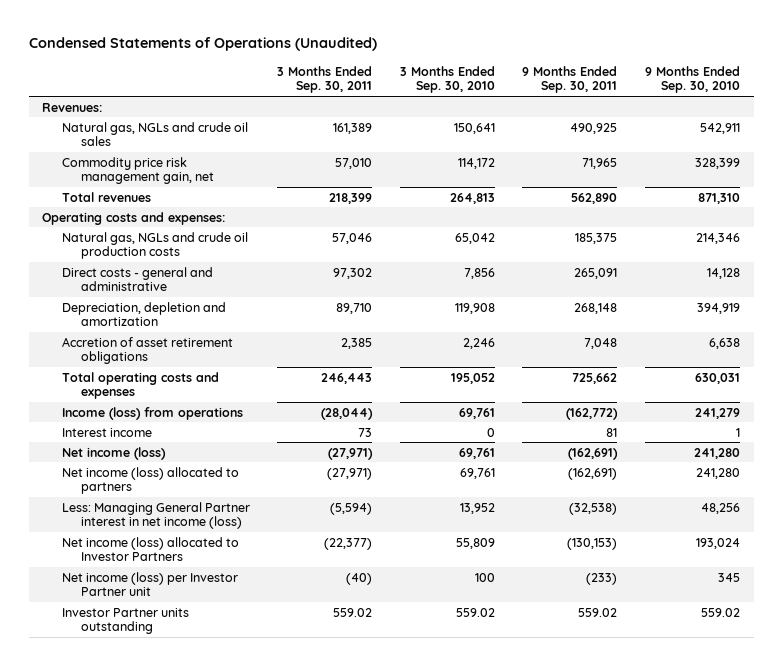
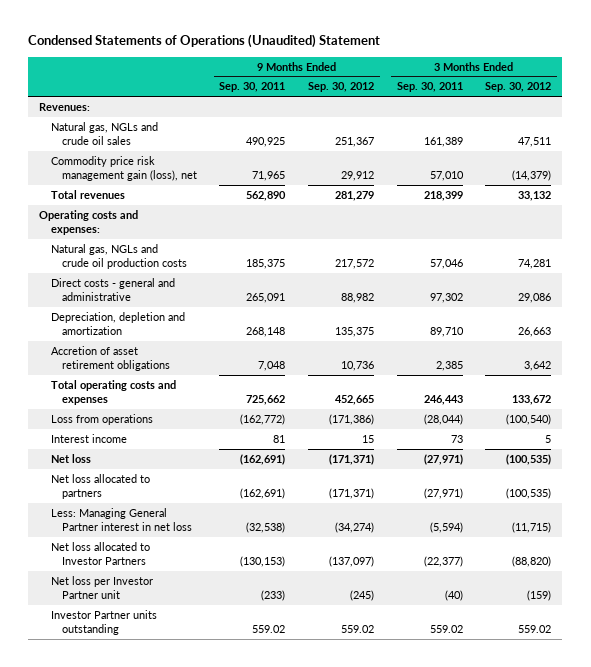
[28,37,377,52] Condensed Statements of Operations (Unaudited) -> [28,34,381,49] Condensed Statements of Operations (Unaudited) Statement
[399,65,495,94] 3 Months Ended Sep. 30, 2010 -> none
[645,65,741,94] 9 Months Ended Sep. 30, 2010 -> none
none -> [307,82,374,93] Sep. 30, 2012
none -> [485,82,552,93] Sep. 30, 2012
[61,156,215,185] Commodity price risk management gain, net -> [50,155,197,182] Commodity price risk management gain (loss), net
[61,406,243,420] Income (loss) from operations -> [50,413,153,425] Loss from operations
[61,446,166,460] Net income (loss) -> [50,453,91,463] Net loss
[61,466,239,495] Net income (loss) allocated to partners -> [50,473,150,500] Net loss allocated to partners
[61,501,250,530] Less: Managing General Partner interest in net income (loss) -> [50,507,192,532] Less: Managing General Partner interest in net loss
[61,536,239,562] Net income (loss) allocated to Investor Partners -> [50,541,150,566] Net loss allocated to Investor Partners
[61,571,238,597] Net income (loss) per Investor Partner unit -> [50,575,153,600] Net loss per Investor Partner unit

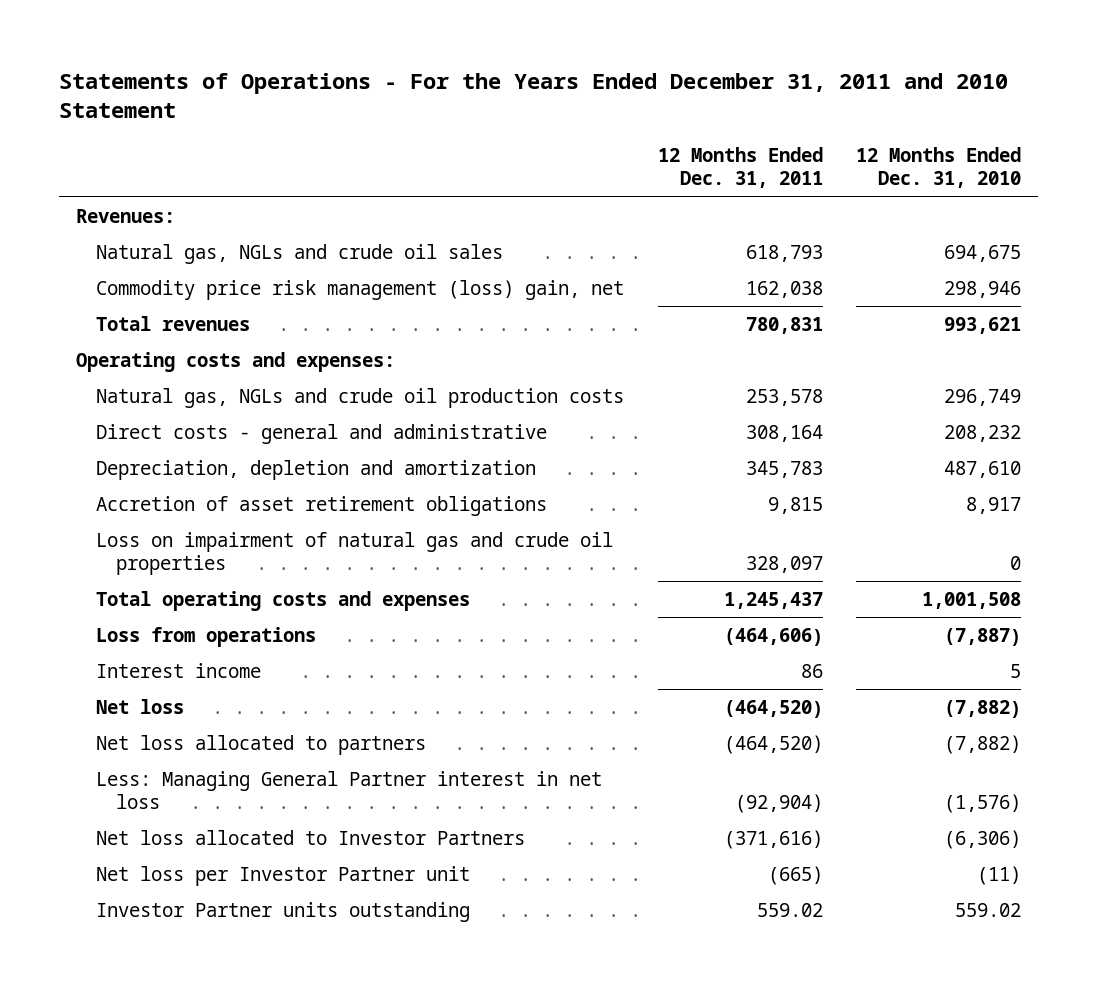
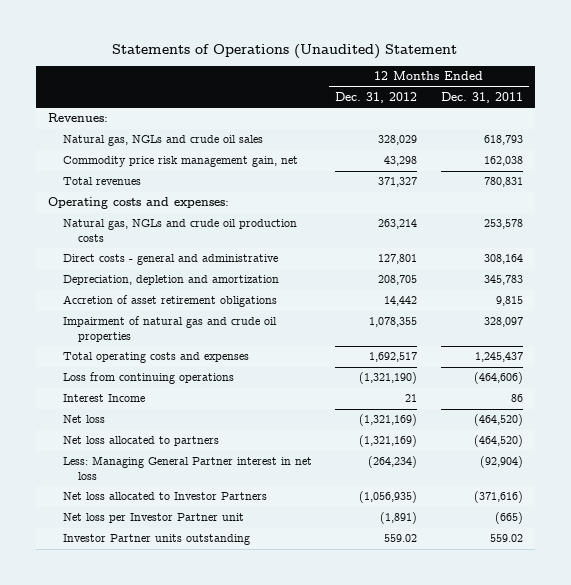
[59,72,1009,119] Statements of Operations - For the Years Ended December 31, 2011 and 2010 Statement -> [112,44,458,60] Statements of Operations (Unaudited) Statement
[856,147,1022,189] 12 Months Ended Dec. 31, 2010 -> none
none -> [335,91,418,103] Dec. 31, 2012
[95,279,624,300] Commodity price risk management (loss) gain, net -> [62,156,298,168] Commodity price risk management gain, net
[95,531,613,576] Loss on impairment of natural gas and crude oil properties -> [62,316,277,343] Impairment of natural gas and crude oil properties
[95,626,316,647] Loss from operations -> [62,372,234,385] Loss from continuing operations
[95,662,261,678] Interest income -> [62,394,145,403] Interest Income

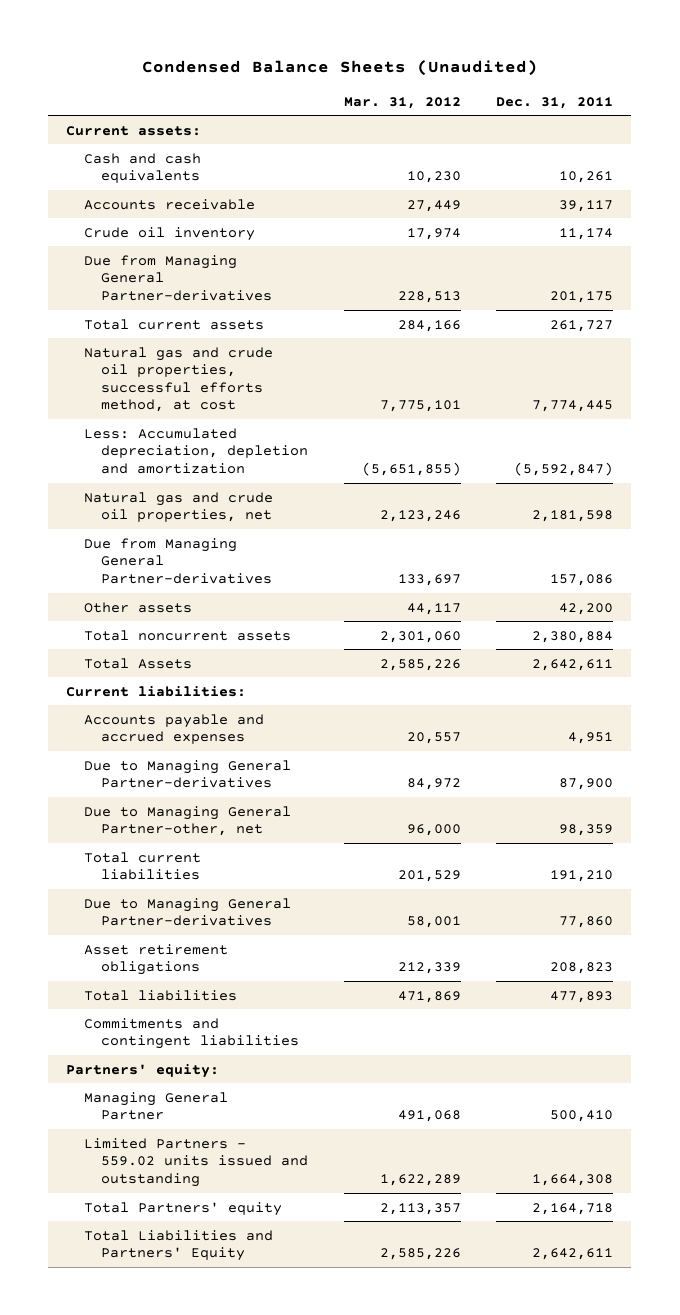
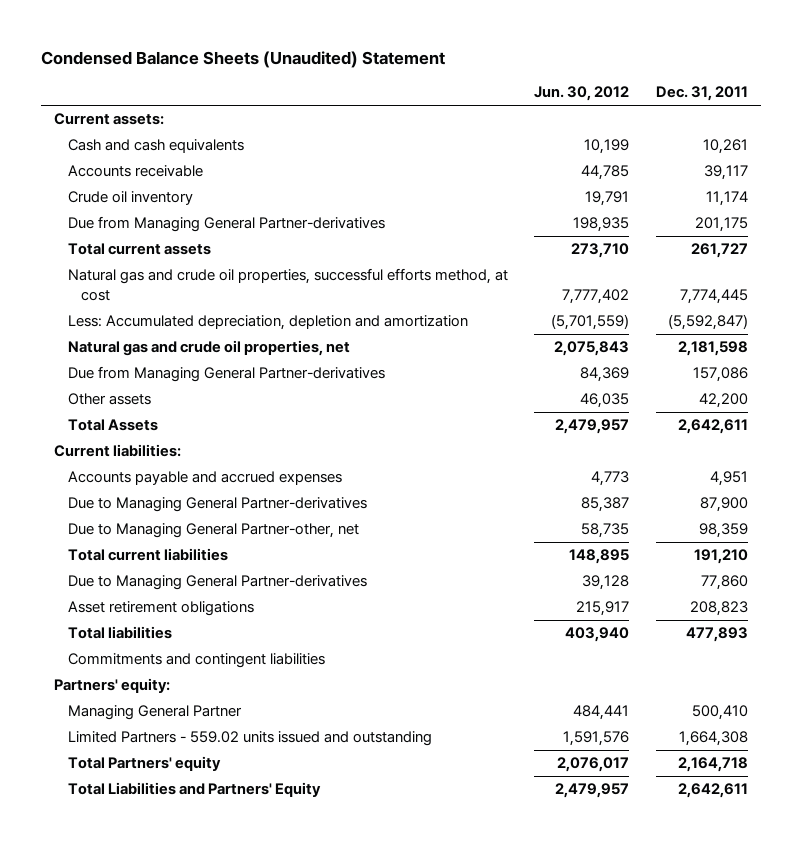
[141,59,538,76] Condensed Balance Sheets (Unaudited) -> [40,51,445,69] Condensed Balance Sheets (Unaudited) Statement
[343,96,461,109] Mar. 31, 2012 -> none
none -> [534,86,630,102] Jun. 30, 2012
[83,629,291,641] Total noncurrent assets -> none

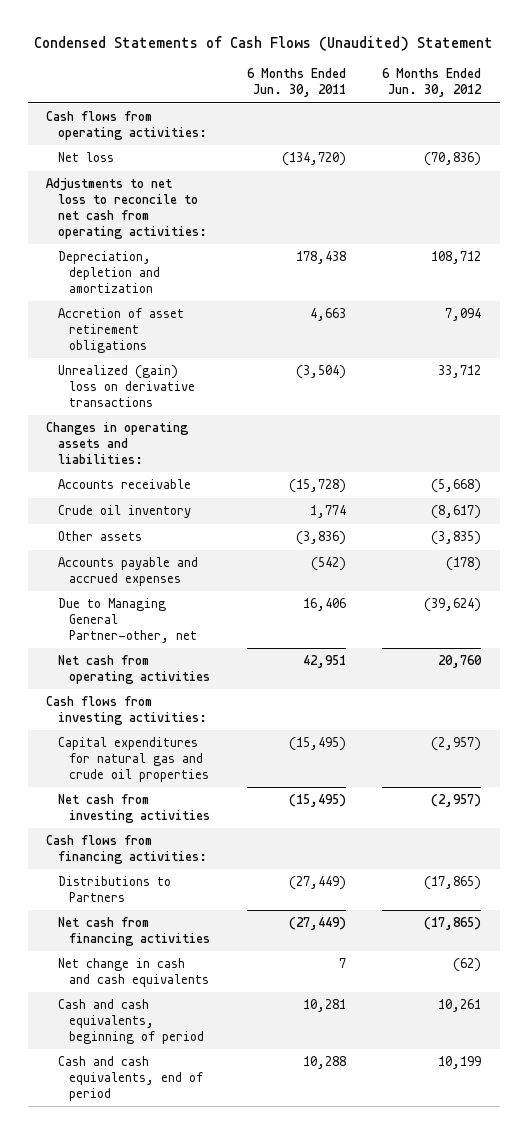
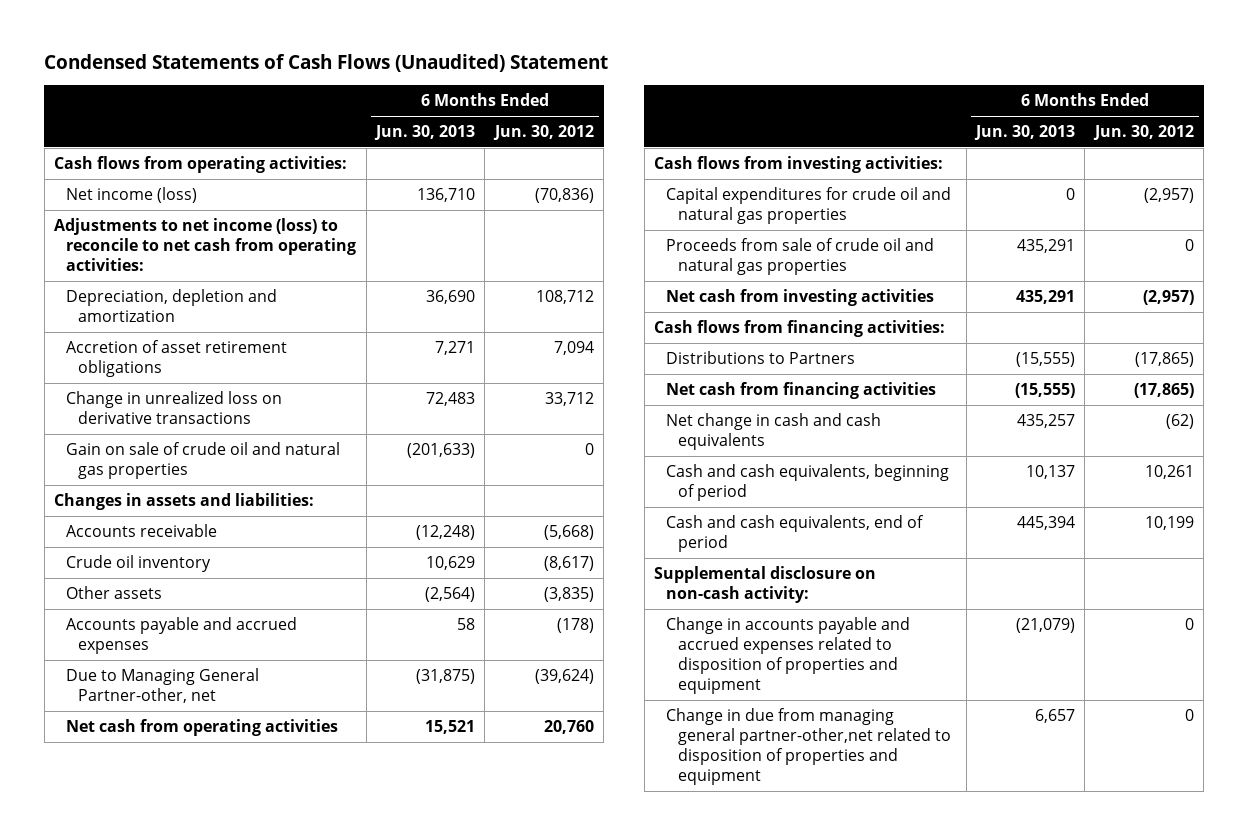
[246,68,346,98] 6 Months Ended Jun. 30, 2011 -> none
none -> [374,125,476,141] Jun. 30, 2013
[57,152,114,163] Net loss -> [66,187,198,204] Net income (loss)
[46,178,207,239] Adjustments to net loss to reconcile to net cash from operating activities: -> [54,218,357,272] Adjustments to net income (loss) to reconcile to net cash from operating activities:
[57,365,196,407] Unrealized (gain) loss on derivative transactions -> [66,391,283,425] Change in unrealized loss on derivative transactions
none -> [66,442,341,480] Gain on sale of crude oil and natural gas properties
[46,422,190,464] Changes in operating assets and liabilities: -> [54,493,315,511] Changes in assets and liabilities:
[57,737,210,782] Capital expenditures for natural gas and crude oil properties -> [666,187,952,225] Capital expenditures for crude oil and natural gas properties
none -> [666,238,935,276] Proceeds from sale of crude oil and natural gas properties
none -> [654,566,877,604] Supplemental disclosure on non-cash activity:
none -> [666,617,911,695] Change in accounts payable and accrued expenses related to disposition of properties and equipment
none -> [666,708,952,786] Change in due from managing general partner-other,net related to disposition of properties and equipment

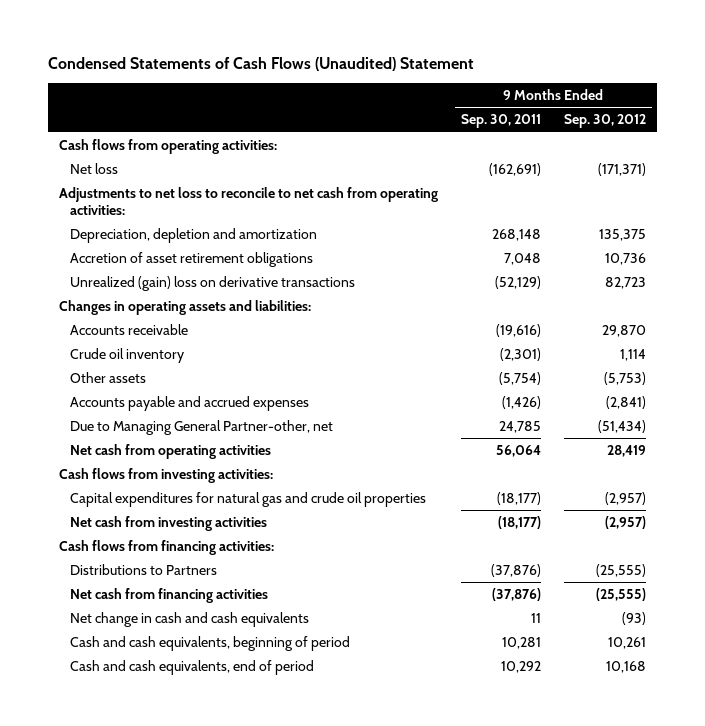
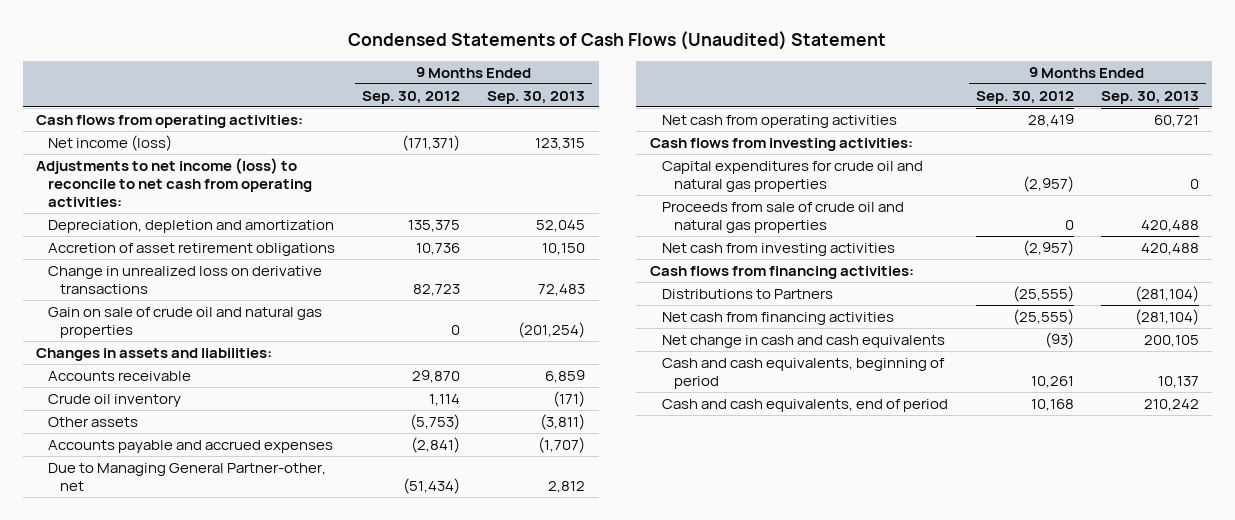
[461,114,542,129] Sep. 30, 2011 -> none
none -> [487,90,586,104] Sep. 30, 2013
[69,163,118,175] Net loss -> [48,134,173,151] Net income (loss)
[59,187,439,216] Adjustments to net loss to reconcile to net cash from operating activities: -> [36,157,313,208] Adjustments to net income (loss) to reconcile to net cash from operating activities:
[69,276,355,292] Unrealized (gain) loss on derivative transactions -> [48,265,323,295] Change in unrealized loss on derivative transactions
none -> [48,306,323,339] Gain on sale of crude oil and natural gas properties
[59,300,312,316] Changes in operating assets and liabilities: -> [36,347,273,361] Changes in assets and liabilities:
[69,492,426,508] Capital expenditures for natural gas and crude oil properties -> [661,160,923,193] Capital expenditures for crude oil and natural gas properties
none -> [661,201,904,234] Proceeds from sale of crude oil and natural gas properties

